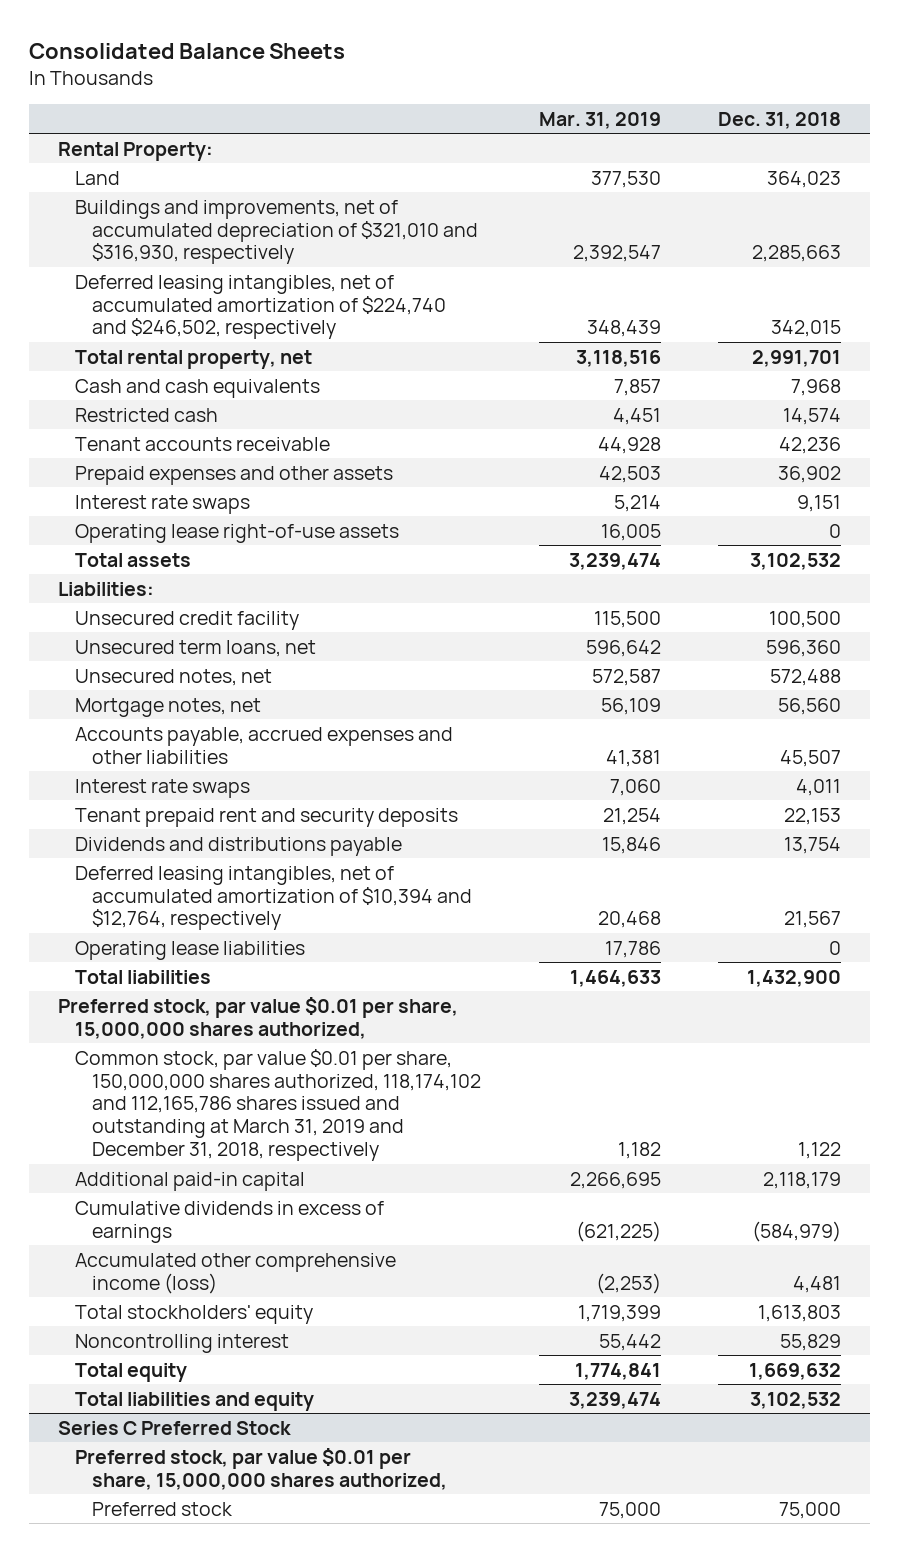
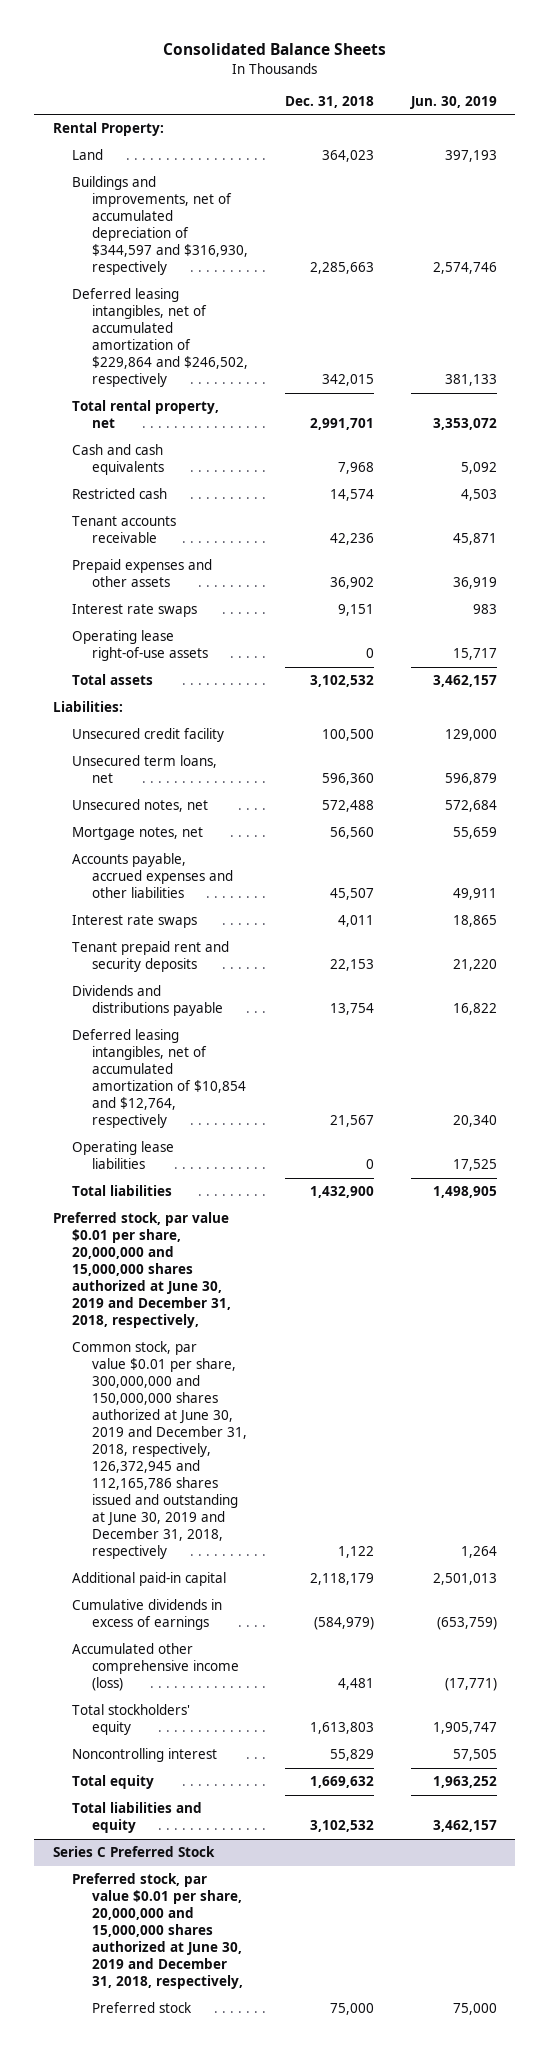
[538,111,661,129] Mar. 31, 2019 -> none
none -> [409,95,497,109] Jun. 30, 2019
[75,199,479,265] Buildings and improvements, net of accumulated depreciation of $321,010 and $316,930, respectively -> [72,176,248,276] Buildings and improvements, net of accumulated depreciation of $344,597 and $316,930, respectively
[75,274,447,340] Deferred leasing intangibles, net of accumulated amortization of $224,740 and $246,502, respectively -> [72,288,248,388] Deferred leasing intangibles, net of accumulated amortization of $229,864 and $246,502, respectively
[75,865,473,931] Deferred leasing intangibles, net of accumulated amortization of $10,394 and $12,764, respectively -> [72,1029,246,1129] Deferred leasing intangibles, net of accumulated amortization of $10,854 and $12,764, respectively
[57,996,458,1039] Preferred stock, par value $0.01 per share, 15,000,000 shares authorized, -> [52,1212,232,1329] Preferred stock, par value $0.01 per share, 20,000,000 and 15,000,000 shares authorized at June 30, 2019 and December 31, 2018, respectively,
[75,1048,482,1162] Common stock, par value $0.01 per share, 150,000,000 shares authorized, 118,174,102 and 112,165,786 shares issued and outstanding at March 31, 2019 and December 31, 2018, respectively -> [72,1341,247,1560] Common stock, par value $0.01 per share, 300,000,000 and 150,000,000 shares authorized at June 30, 2019 and December 31, 2018, respectively, 126,372,945 and 112,165,786 shares issued and outstanding at June 30, 2019 and December 31, 2018, respectively
[75,1447,448,1490] Preferred stock, par value $0.01 per share, 15,000,000 shares authorized, -> [72,1873,243,1990] Preferred stock, par value $0.01 per share, 20,000,000 and 15,000,000 shares authorized at June 30, 2019 and December 31, 2018, respectively,

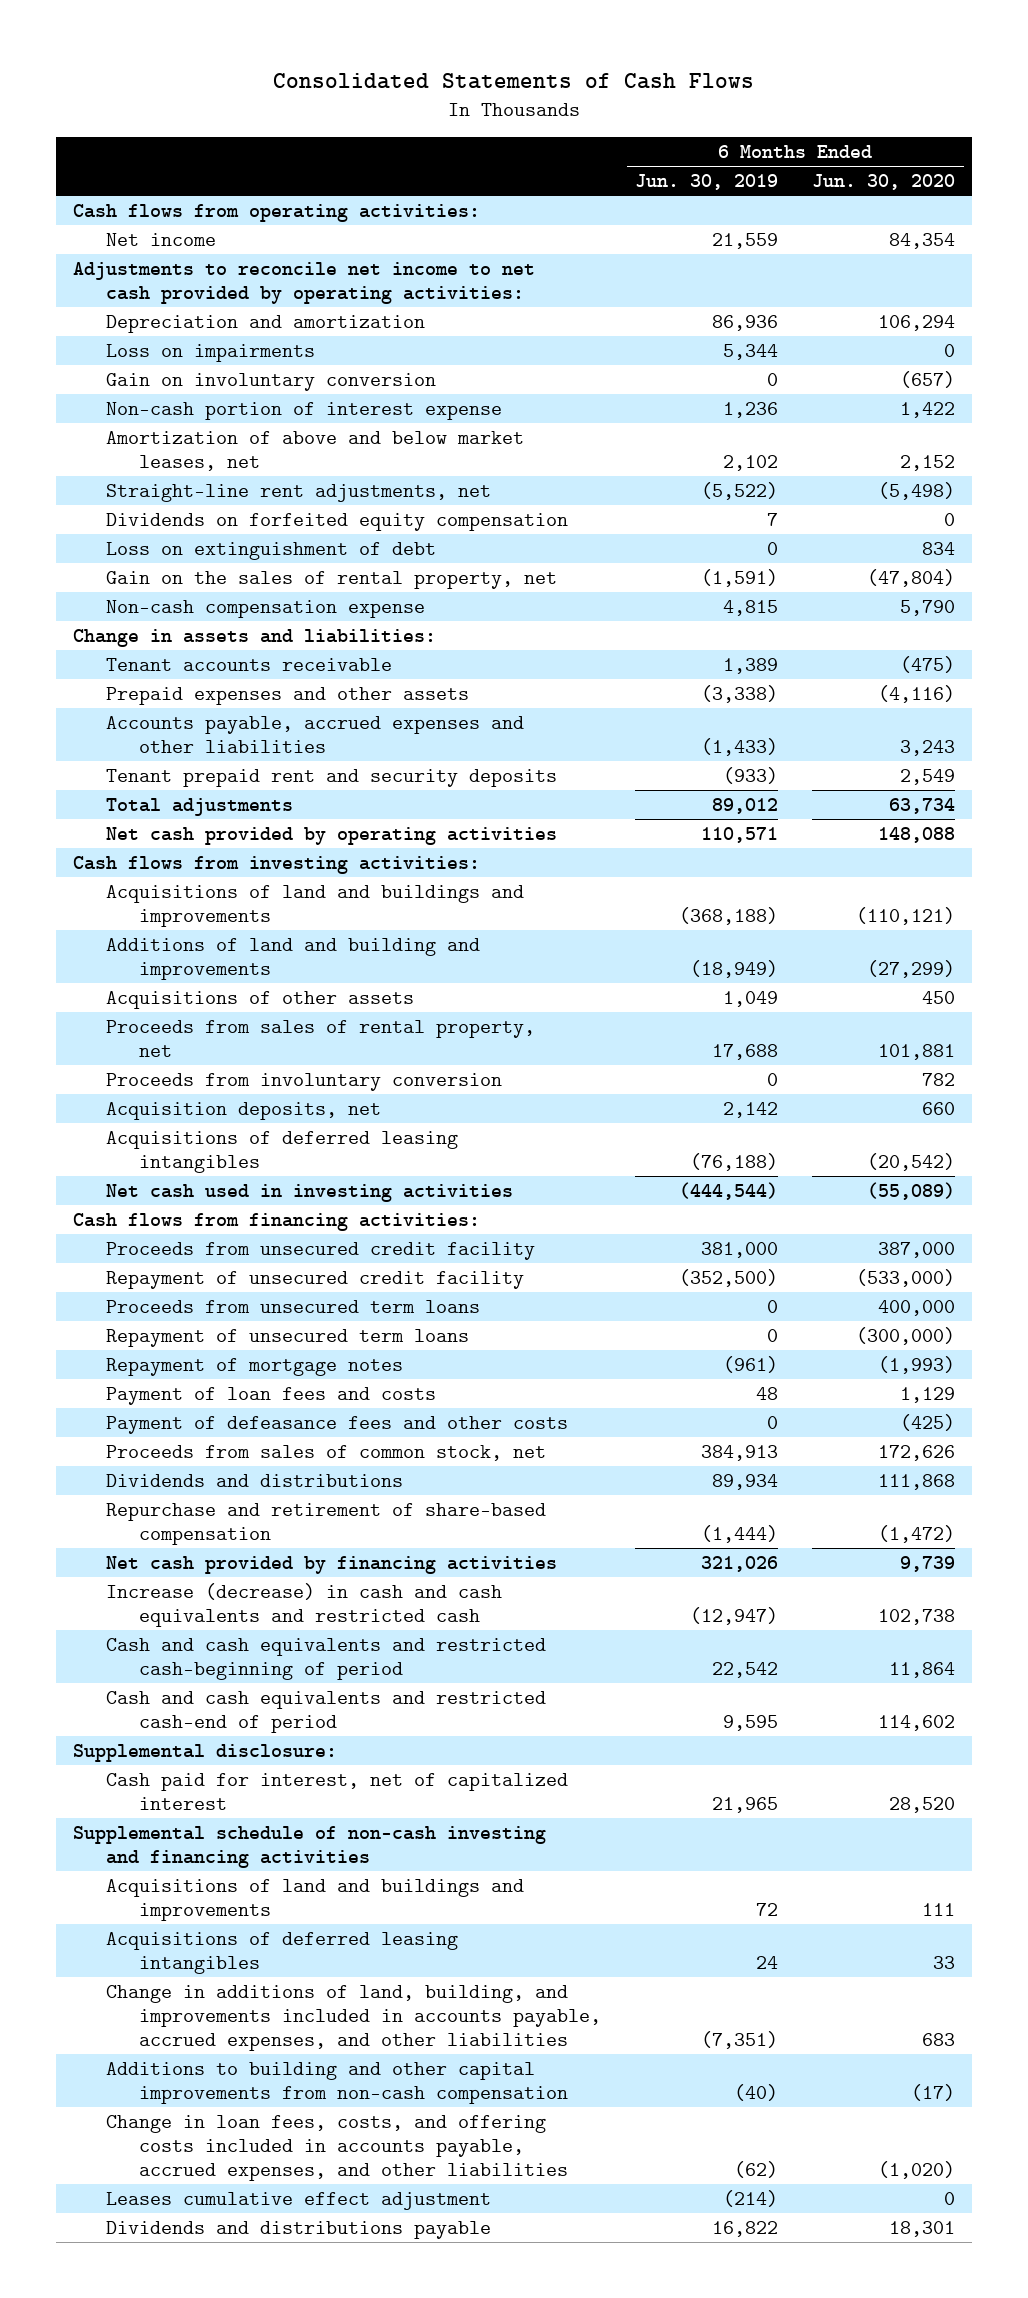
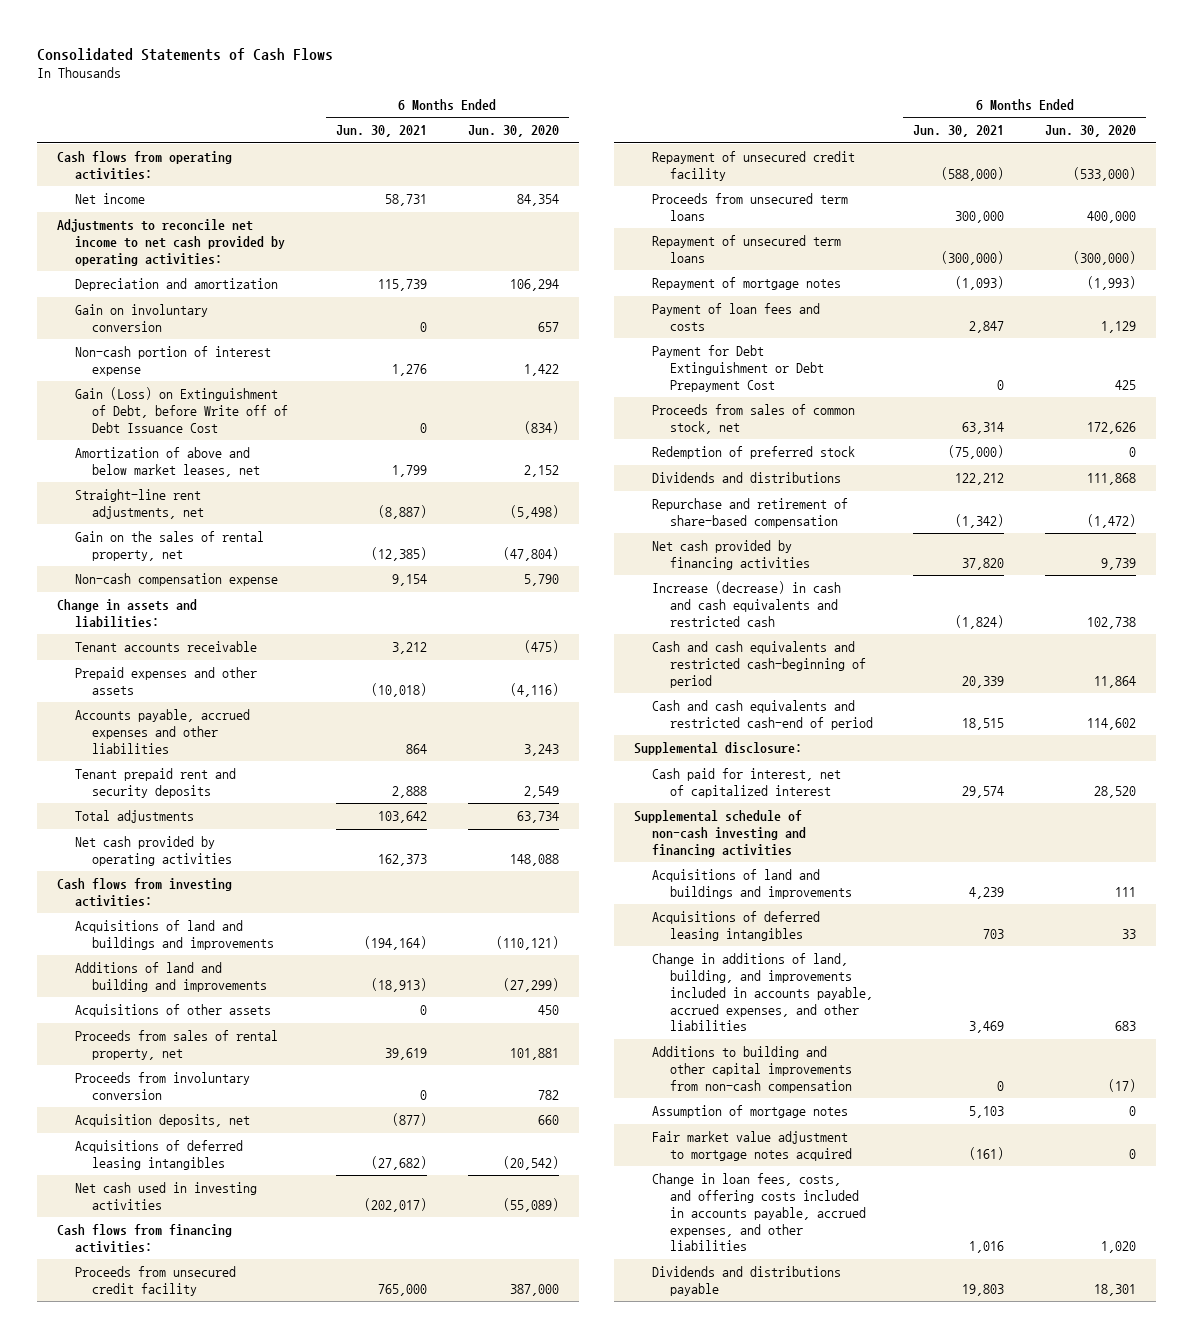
[635,174,779,191] Jun. 30, 2019 -> none
none -> [336,125,428,138] Jun. 30, 2021
[106,343,316,362] Loss on impairments -> none
[900,370,956,388] (657) -> [537,322,559,333] 657
none -> [74,387,289,433] Gain (Loss) on Extinguishment of Debt, before Write off of Debt Issuance Cost
[106,512,569,531] Dividends on forfeited equity compensation -> none
[106,541,437,560] Loss on extinguishment of debt -> none
[106,1415,569,1434] Payment of defeasance fees and other costs -> none
none -> [652,345,824,392] Payment for Debt Extinguishment or Debt Prepayment Cost
none -> [652,446,856,460] Redemption of preferred stock
[106,2191,492,2210] Leases cumulative effect adjustment -> none
none -> [652,1105,849,1119] Assumption of mortgage notes
none -> [652,1131,852,1162] Fair market value adjustment to mortgage notes acquired
[878,2161,956,2180] (1,020) -> [1100,1241,1136,1254] 1,020

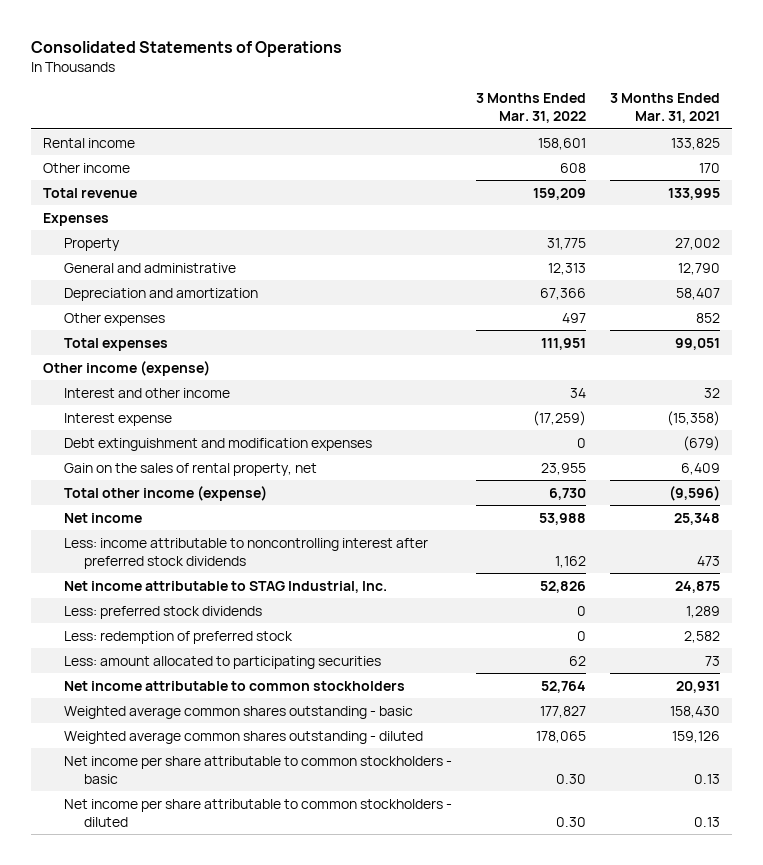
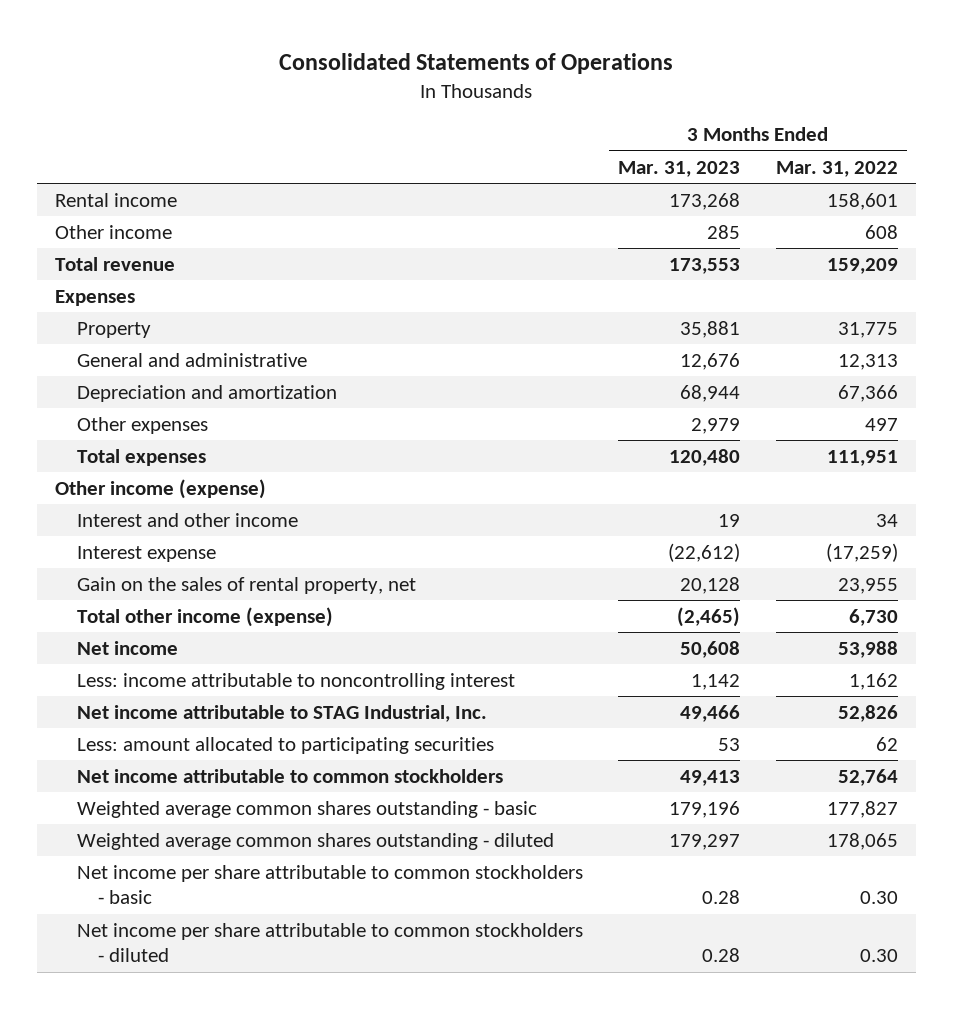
[610,93,721,124] 3 Months Ended Mar. 31, 2021 -> none
none -> [618,160,741,177] Mar. 31, 2023
[63,437,372,451] Debt extinguishment and modification expenses -> none
[63,537,428,569] Less: income attributable to noncontrolling interest after preferred stock dividends -> [76,672,515,690] Less: income attributable to noncontrolling interest
[63,605,262,619] Less: preferred stock dividends -> none
[63,630,293,644] Less: redemption of preferred stock -> none

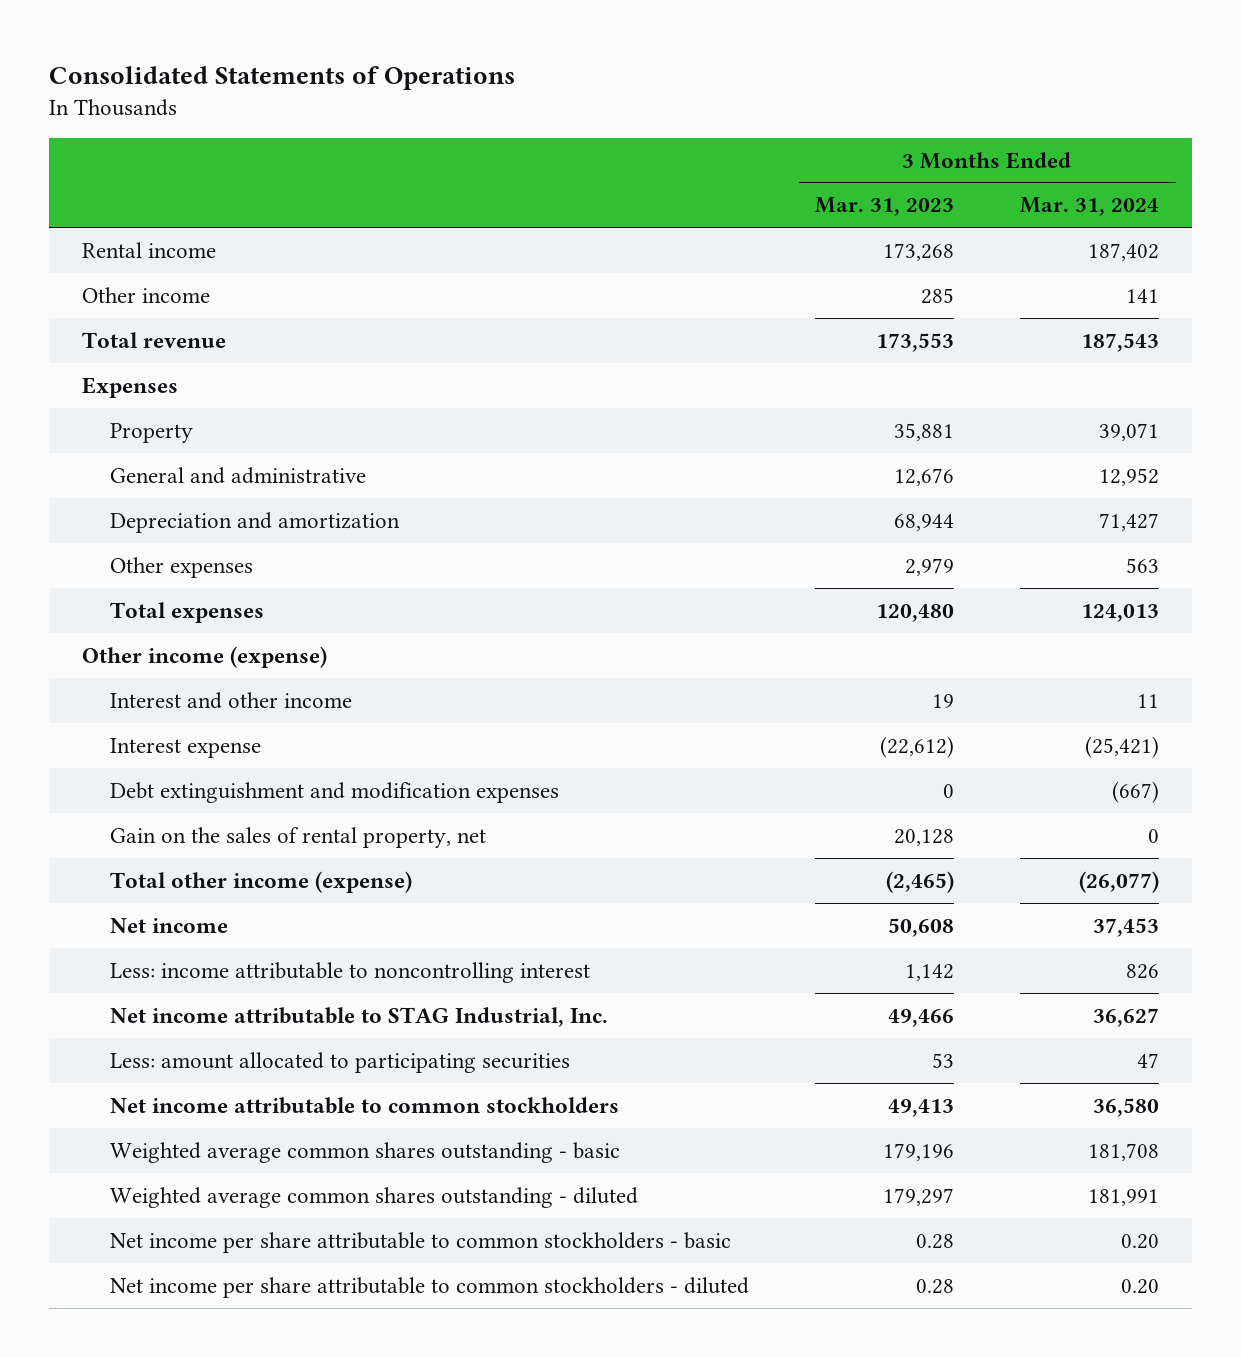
[775,160,898,177] Mar. 31, 2022 -> none
none -> [1020,197,1160,217] Mar. 31, 2024
none -> [110,781,560,803] Debt extinguishment and modification expenses

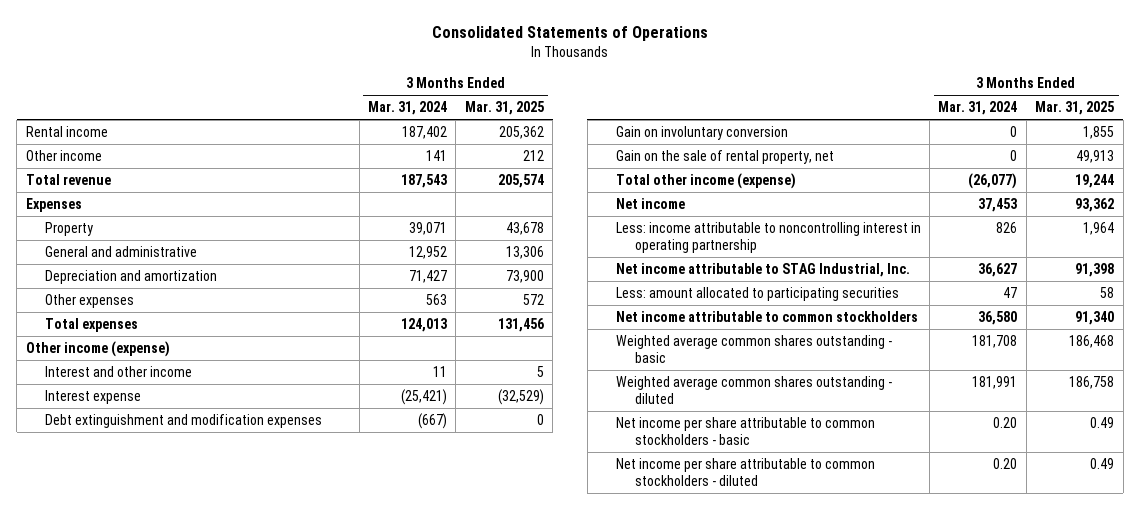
[815,197,955,217] Mar. 31, 2023 -> none
none -> [464,101,544,116] Mar. 31, 2025
none -> [615,126,788,141] Gain on involuntary conversion
[110,826,487,848] Gain on the sales of rental property, net -> [615,150,834,165] Gain on the sale of rental property, net
[110,961,591,983] Less: income attributable to noncontrolling interest -> [615,222,921,253] Less: income attributable to noncontrolling interest in operating partnership

